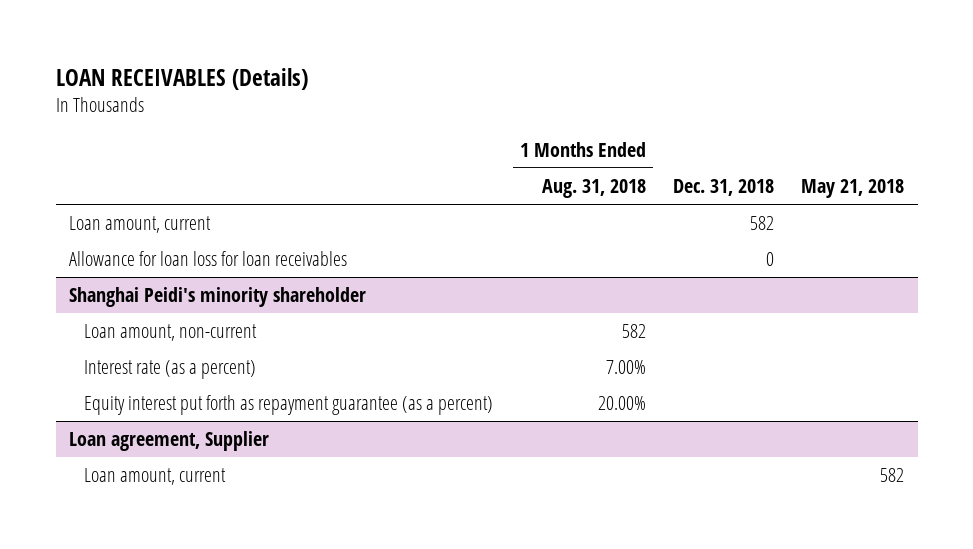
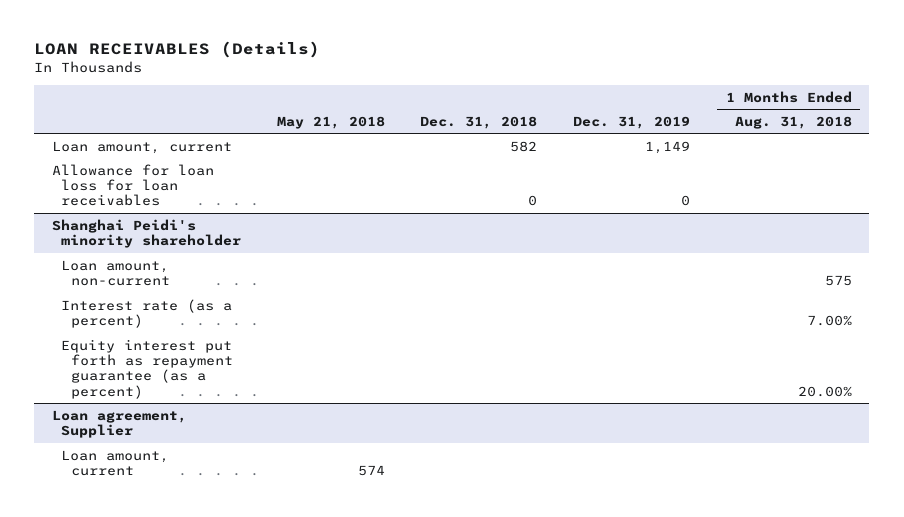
none -> [573,115,691,129] Dec. 31, 2019
[622,324,647,339] 582 -> [824,275,852,287] 575
[880,468,905,483] 582 -> [357,465,385,477] 574

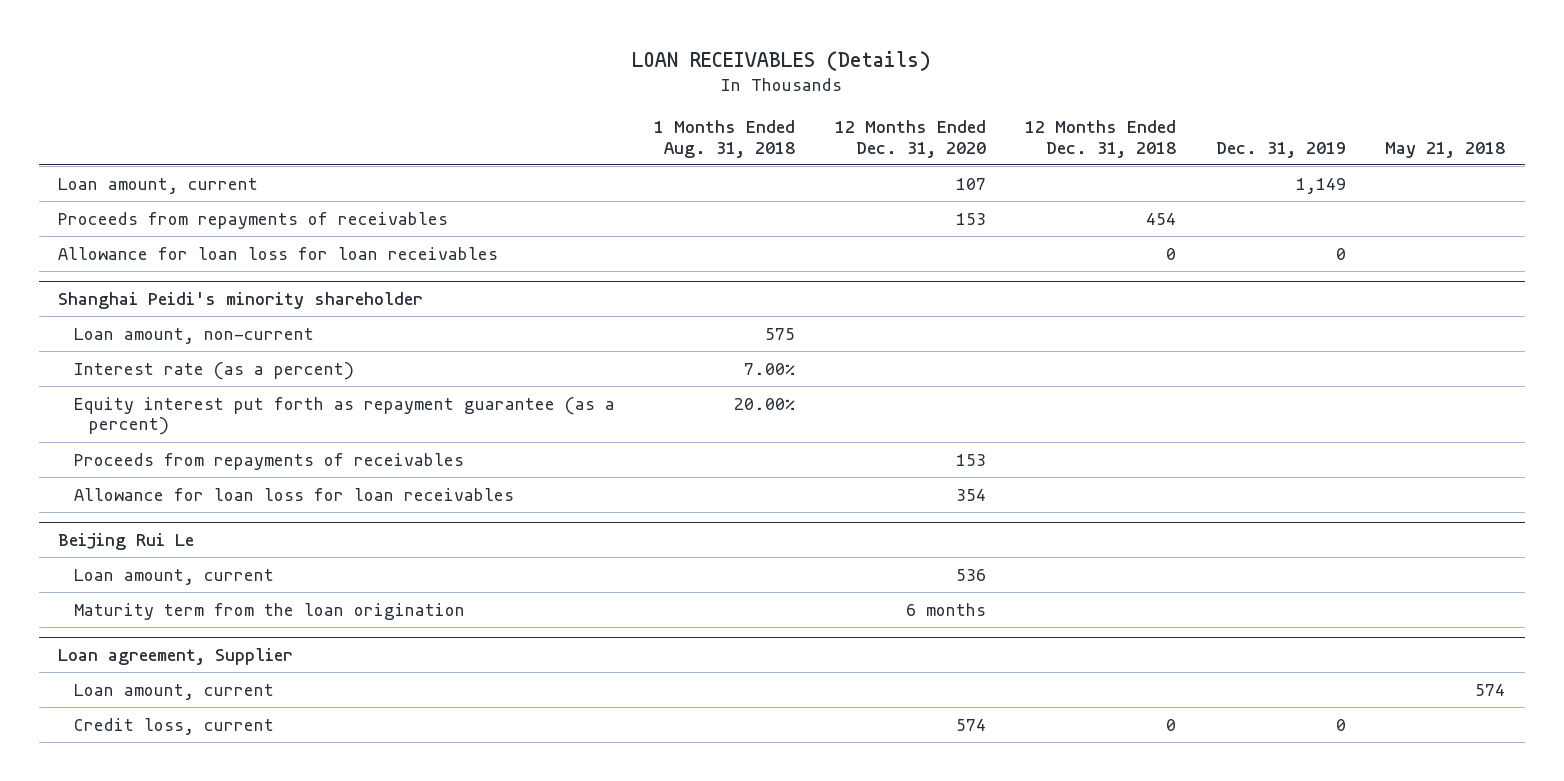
[420,115,538,129] Dec. 31, 2018 -> none
none -> [834,119,986,158] 12 Months Ended Dec. 31, 2020
none -> [1025,119,1177,158] 12 Months Ended Dec. 31, 2018
none -> [58,211,449,229] Proceeds from repayments of receivables
none -> [73,452,464,470] Proceeds from repayments of receivables
none -> [73,487,514,501] Allowance for loan loss for loan receivables
none -> [58,533,195,551] Beijing Rui Le
none -> [73,568,274,585] Loan amount, current
none -> [73,602,465,620] Maturity term from the loan origination
none -> [73,717,274,735] Credit loss, current

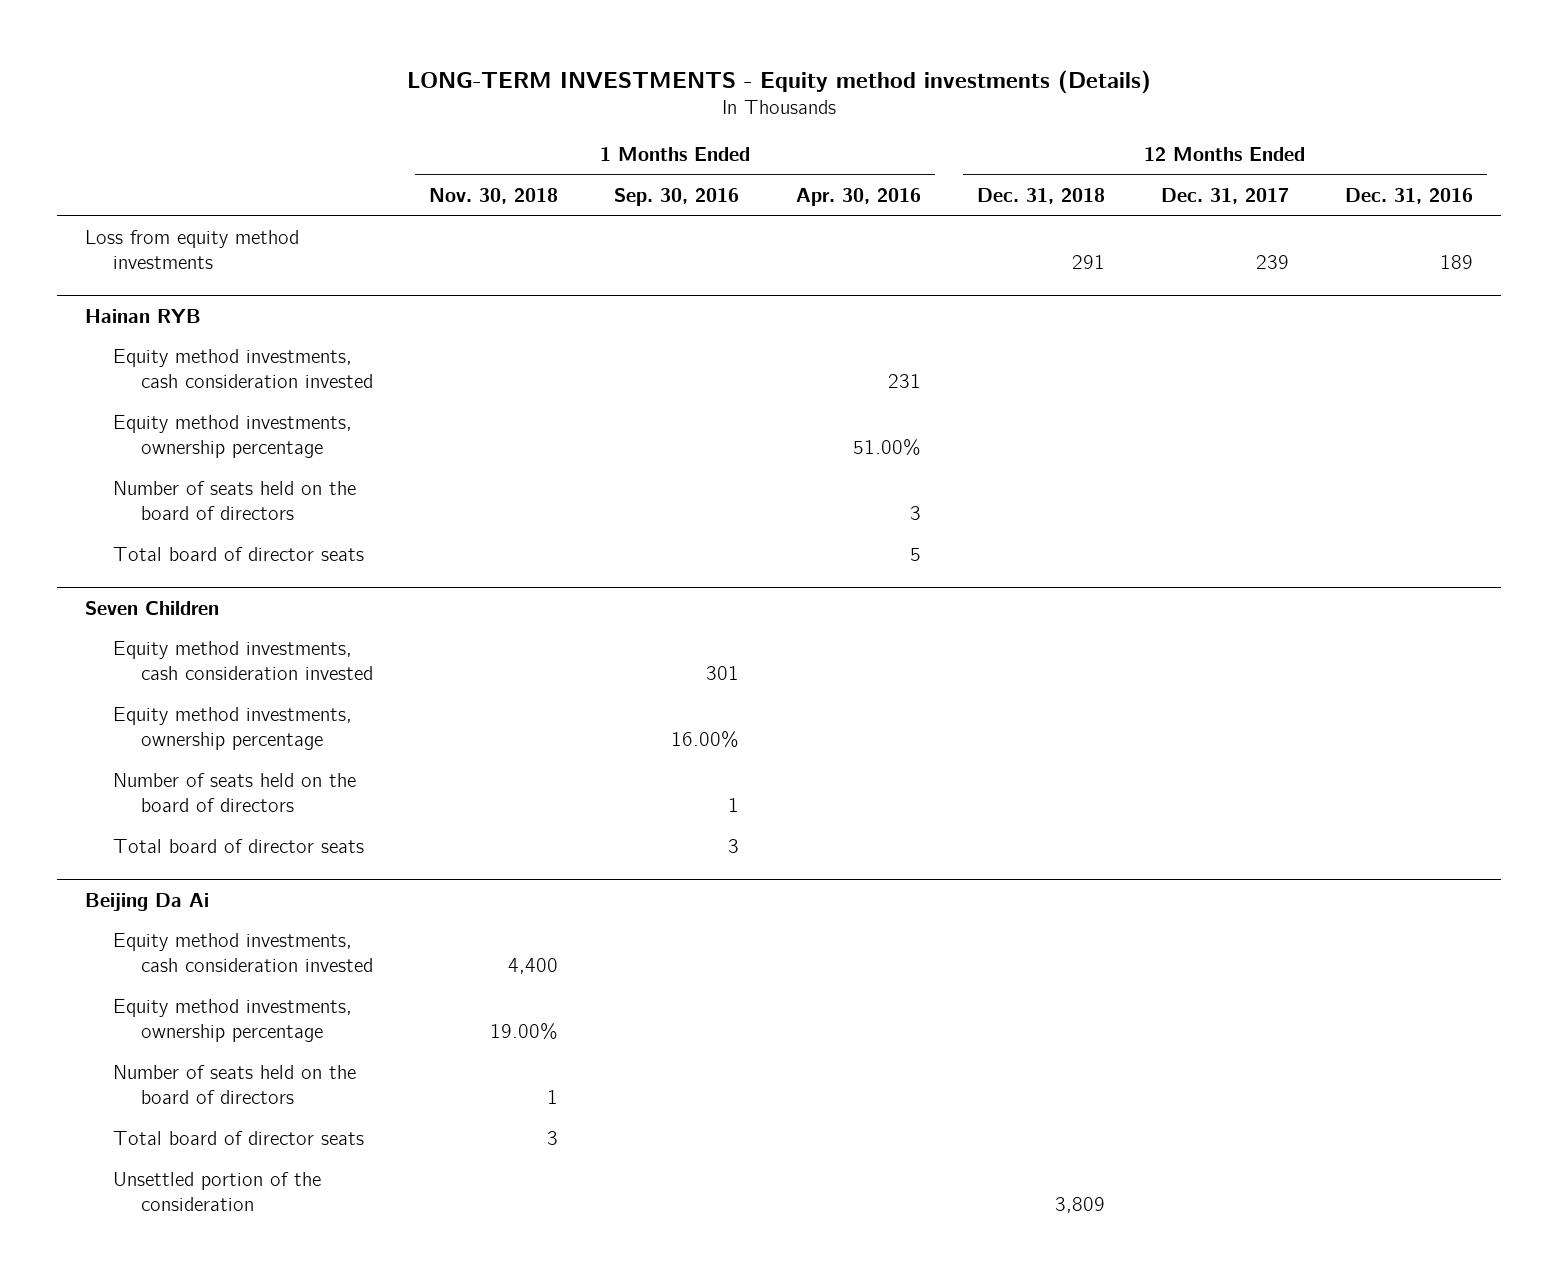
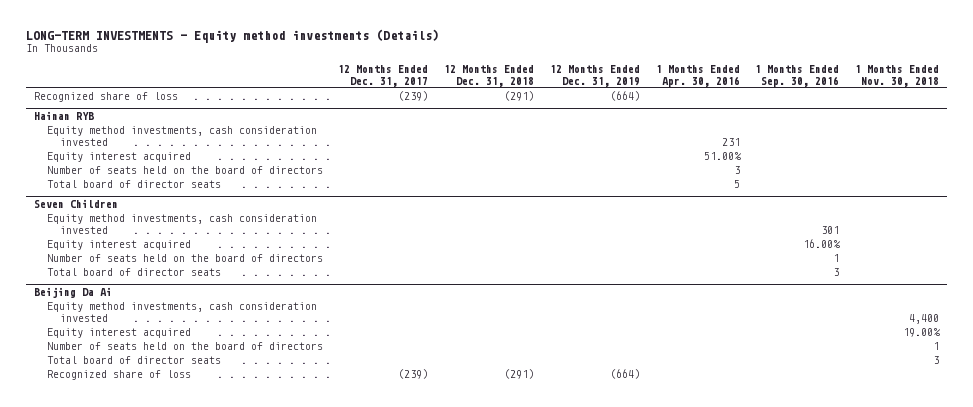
[1345,188,1474,205] Dec. 31, 2016 -> none
none -> [549,64,640,87] 12 Months Ended Dec. 31, 2019
[84,230,299,270] Loss from equity method investments -> none
none -> [33,92,178,103] Recognized share of loss
[112,415,352,459] Equity method investments, ownership percentage -> [46,152,191,163] Equity interest acquired
[112,707,352,751] Equity method investments, ownership percentage -> [46,240,191,251] Equity interest acquired
[112,999,352,1043] Equity method investments, ownership percentage -> [46,328,191,339] Equity interest acquired
[112,1172,321,1212] Unsettled portion of the consideration -> none
none -> [46,370,191,381] Recognized share of loss

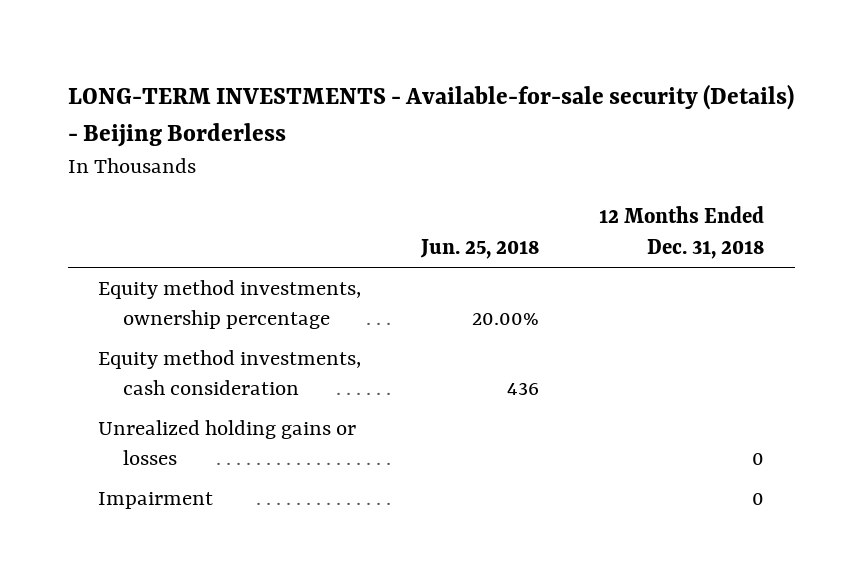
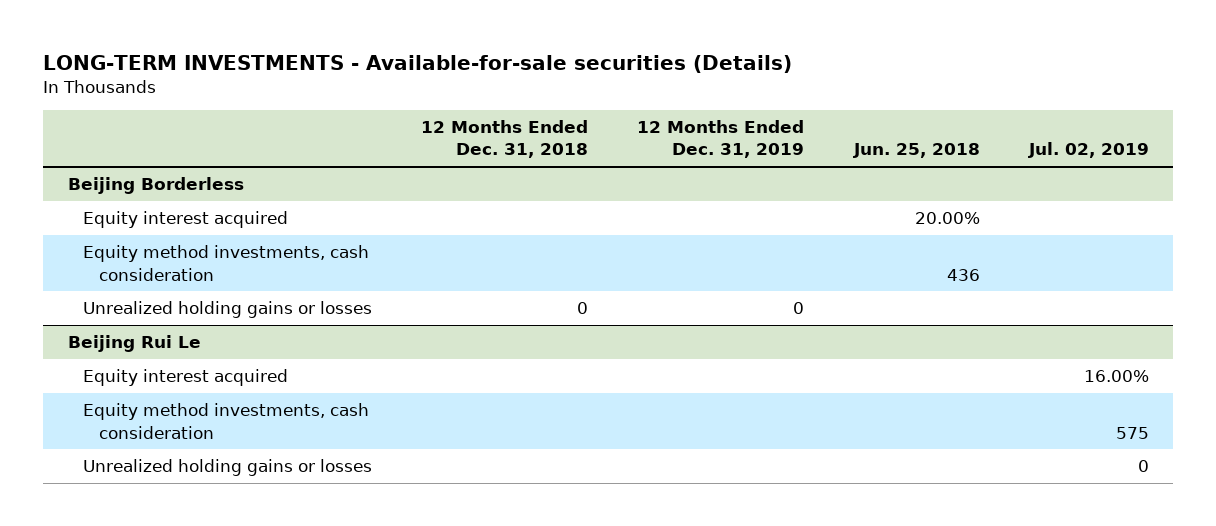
[67,84,794,148] LONG-TERM INVESTMENTS - Available-for-sale security (Details) - Beijing Borderless -> [42,54,792,73] LONG-TERM INVESTMENTS - Available-for-sale securities (Details)
none -> [637,120,805,159] 12 Months Ended Dec. 31, 2019
none -> [1027,142,1149,159] Jul. 02, 2019
none -> [67,177,244,195] Beijing Borderless
[97,279,361,330] Equity method investments, ownership percentage -> [83,211,289,229] Equity interest acquired
[97,491,213,509] Impairment -> none
none -> [67,335,201,353] Beijing Rui Le
none -> [83,369,289,387] Equity interest acquired
none -> [83,403,370,439] Equity method investments, cash consideration
none -> [83,459,373,477] Unrealized holding gains or losses

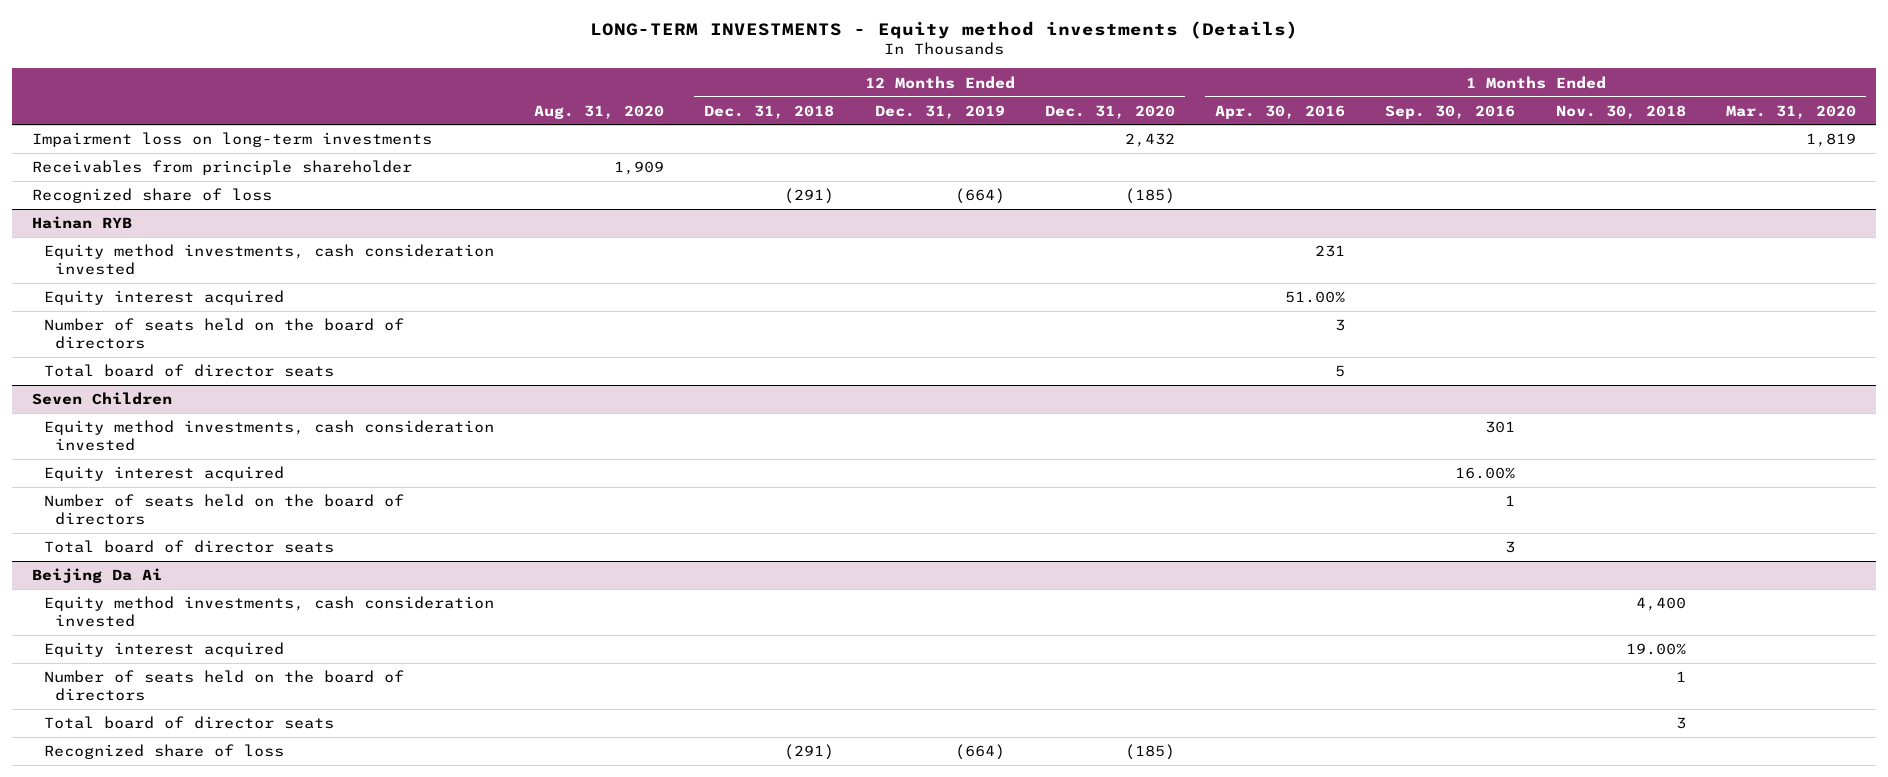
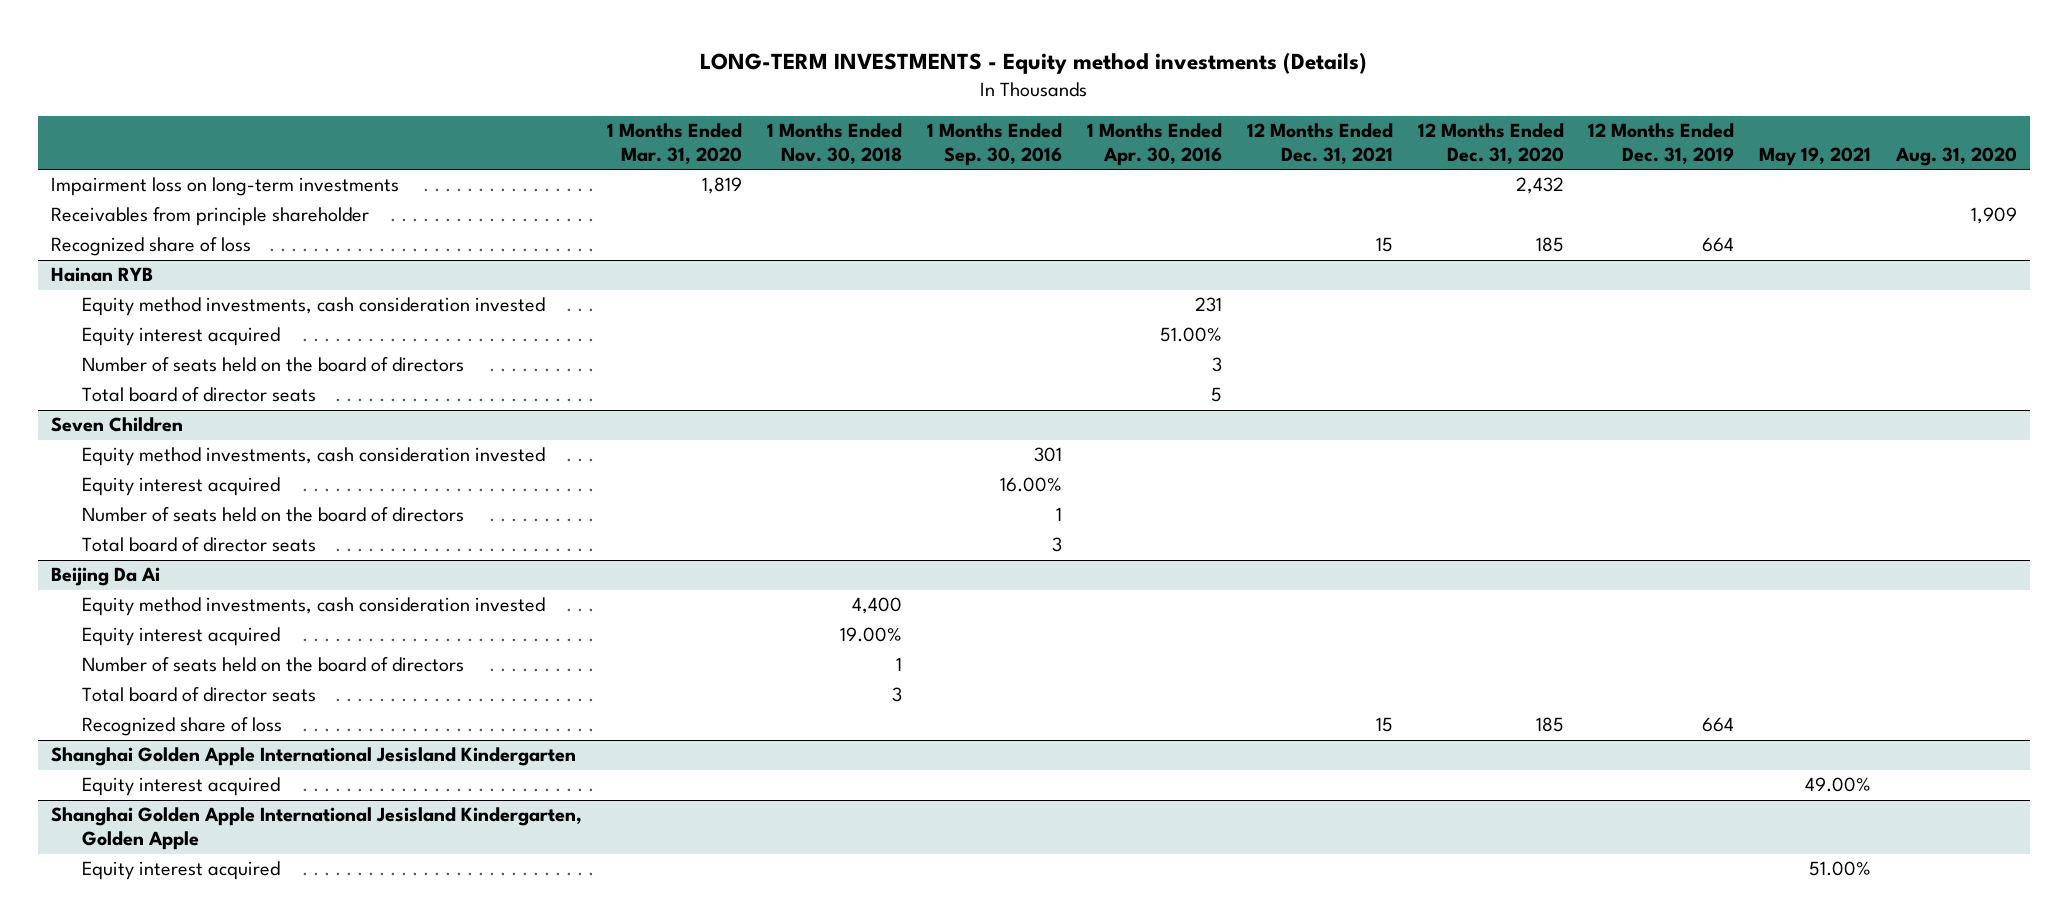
[704,104,835,119] Dec. 31, 2018 -> none
none -> [1246,123,1393,165] 12 Months Ended Dec. 31, 2021
none -> [1759,147,1872,167] May 19, 2021
[954,188,1005,205] (664) -> [1702,237,1735,253] 664
[1124,188,1175,205] (185) -> [1535,237,1564,253] 185
[954,744,1005,761] (664) -> [1702,717,1735,733] 664
[1124,744,1175,761] (185) -> [1535,717,1564,733] 185
none -> [50,747,576,767] Shanghai Golden Apple International Jesisland Kindergarten
none -> [81,777,280,797] Equity interest acquired
none -> [50,807,582,851] Shanghai Golden Apple International Jesisland Kindergarten, Golden Apple
none -> [81,861,280,881] Equity interest acquired

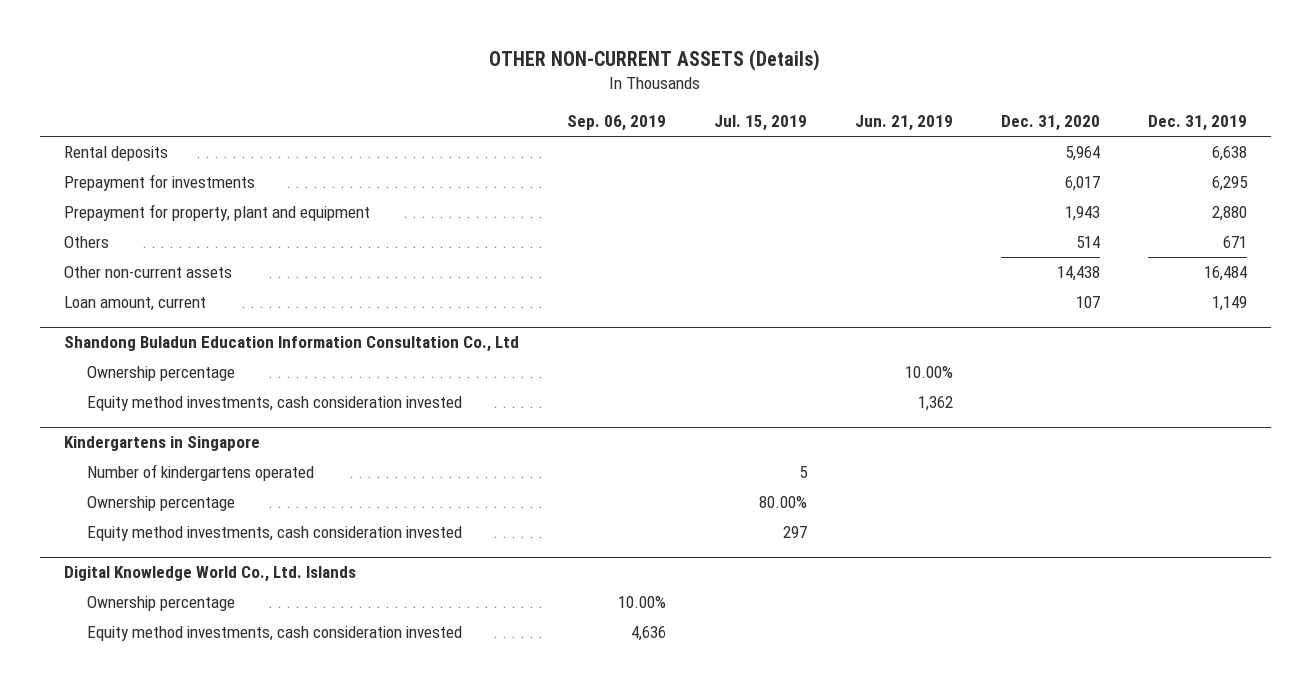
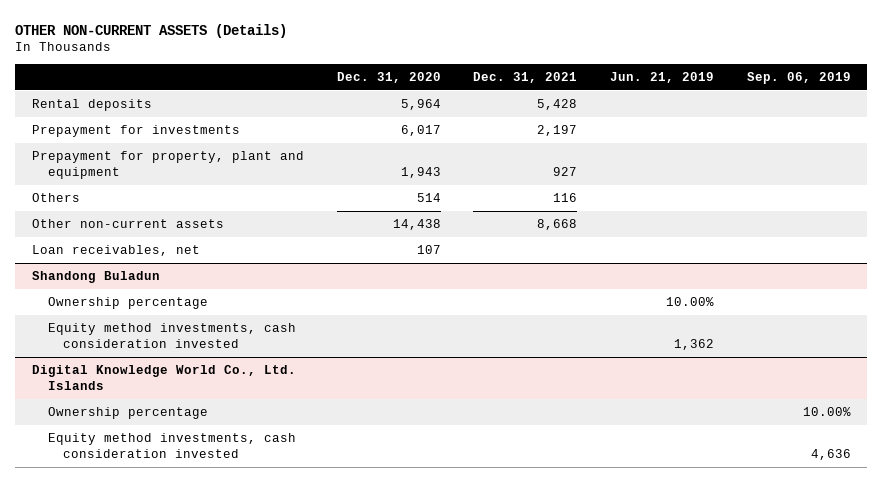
[713,115,807,132] Jul. 15, 2019 -> none
[1147,115,1247,132] Dec. 31, 2019 -> none
none -> [473,71,578,83] Dec. 31, 2021
[63,296,206,312] Loan amount, current -> [31,245,200,257] Loan receivables, net
[63,336,519,353] Shandong Buladun Education Information Consultation Co., Ltd -> [31,271,160,284] Shandong Buladun
[63,436,260,452] Kindergartens in Singapore -> none
[86,464,314,482] Number of kindergartens operated -> none
[86,496,235,512] Ownership percentage -> none
[86,526,462,542] Equity method investments, cash consideration invested -> none

